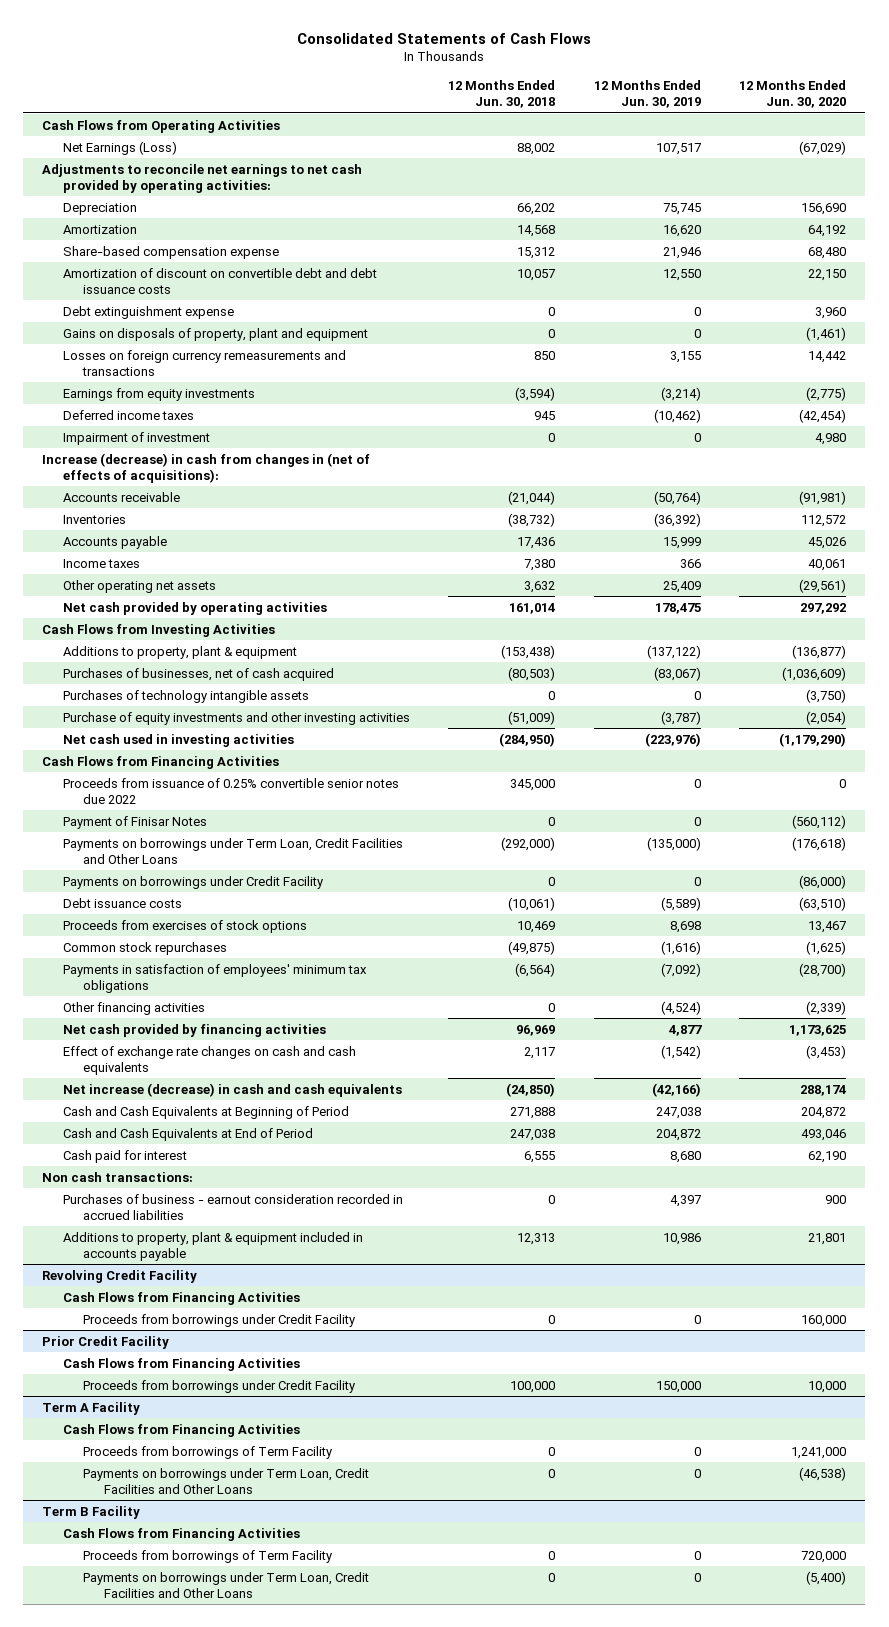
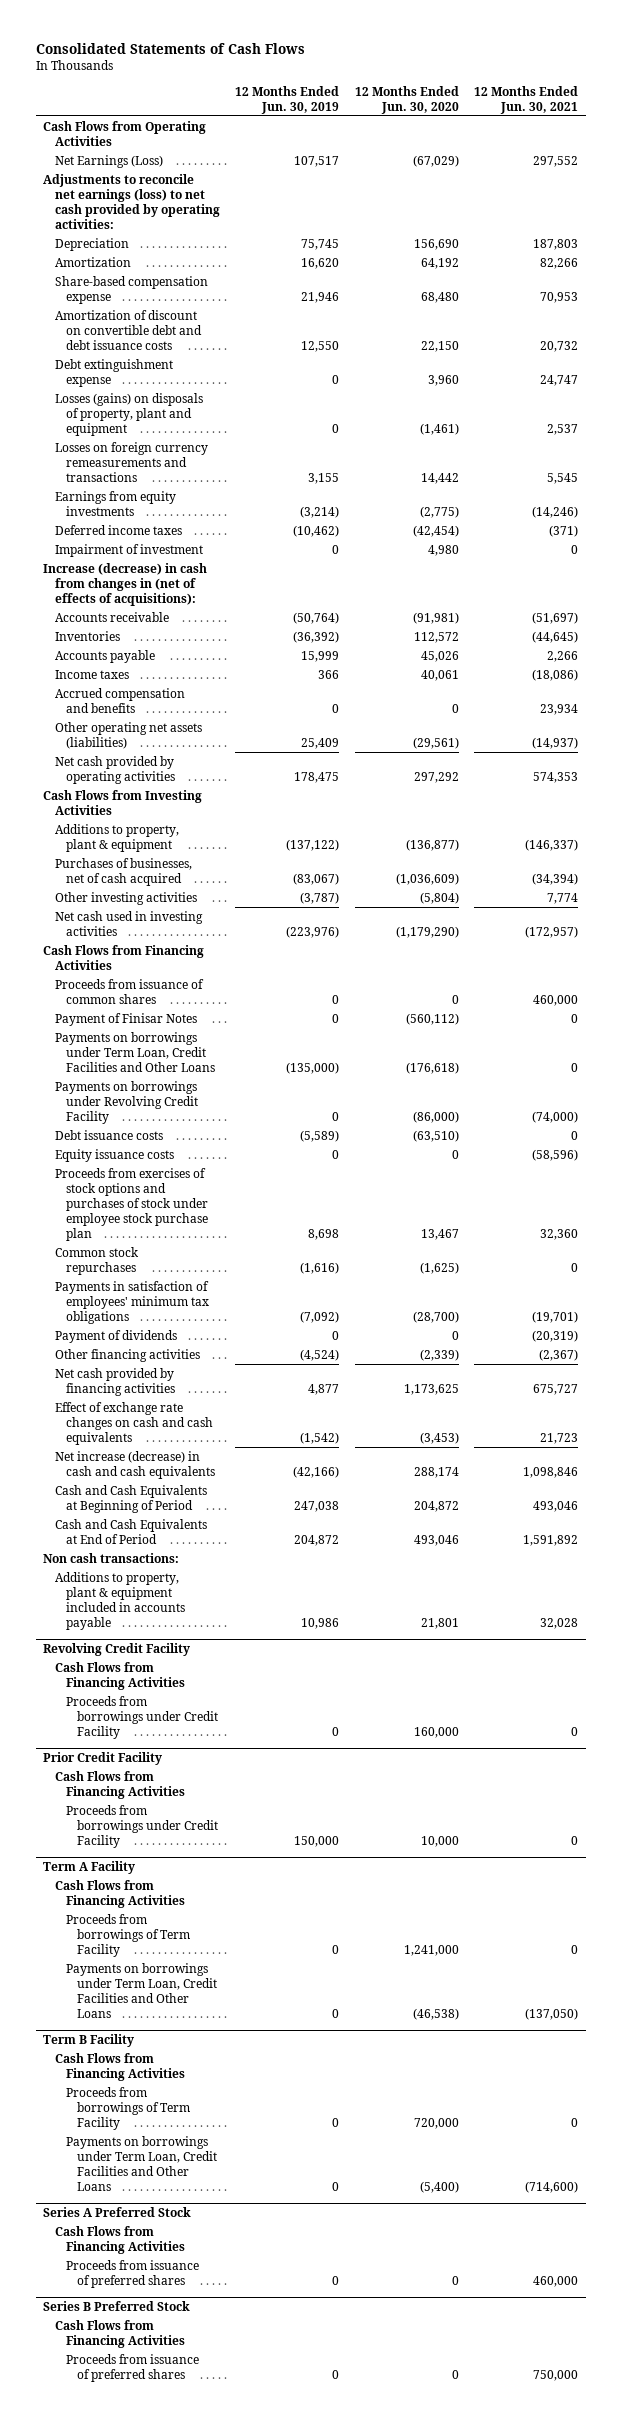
[448,80,556,109] 12 Months Ended Jun. 30, 2018 -> none
none -> [474,85,579,114] 12 Months Ended Jun. 30, 2021
[42,163,363,193] Adjustments to reconcile net earnings to net cash provided by operating activities: -> [43,173,220,230] Adjustments to reconcile net earnings (loss) to net cash provided by operating activities:
[62,327,368,341] Gains on disposals of property, plant and equipment -> [54,392,203,436] Losses (gains) on disposals of property, plant and equipment
none -> [54,687,185,713] Accrued compensation and benefits
[62,579,216,593] Other operating net assets -> [54,721,202,749] Other operating net assets (liabilities)
[62,689,309,703] Purchases of technology intangible assets -> none
[62,711,410,725] Purchase of equity investments and other investing activities -> [54,891,197,905] Other investing activities
[806,710,847,725] (2,054) -> [419,891,459,904] (5,804)
[62,777,399,804] Proceeds from issuance of 0.25% convertible senior notes due 2022 -> none
none -> [54,978,204,1004] Proceeds from issuance of common shares
[62,875,323,889] Payments on borrowings under Credit Facility -> [54,1080,198,1124] Payments on borrowings under Revolving Credit Facility
none -> [54,1148,174,1162] Equity issuance costs
[62,919,307,933] Proceeds from exercises of stock options -> [54,1167,208,1242] Proceeds from exercises of stock options and purchases of stock under employee stock purchase plan
none -> [54,1329,177,1343] Payment of dividends
[62,1149,187,1163] Cash paid for interest -> none
[62,1193,403,1220] Purchases of business - earnout consideration recorded in accrued liabilities -> none
none -> [43,2207,192,2218] Series A Preferred Stock
none -> [54,2225,185,2254] Cash Flows from Financing Activities
none -> [65,2259,199,2288] Proceeds from issuance of preferred shares
none -> [43,2301,191,2312] Series B Preferred Stock
none -> [54,2319,185,2348] Cash Flows from Financing Activities
none -> [65,2353,199,2382] Proceeds from issuance of preferred shares

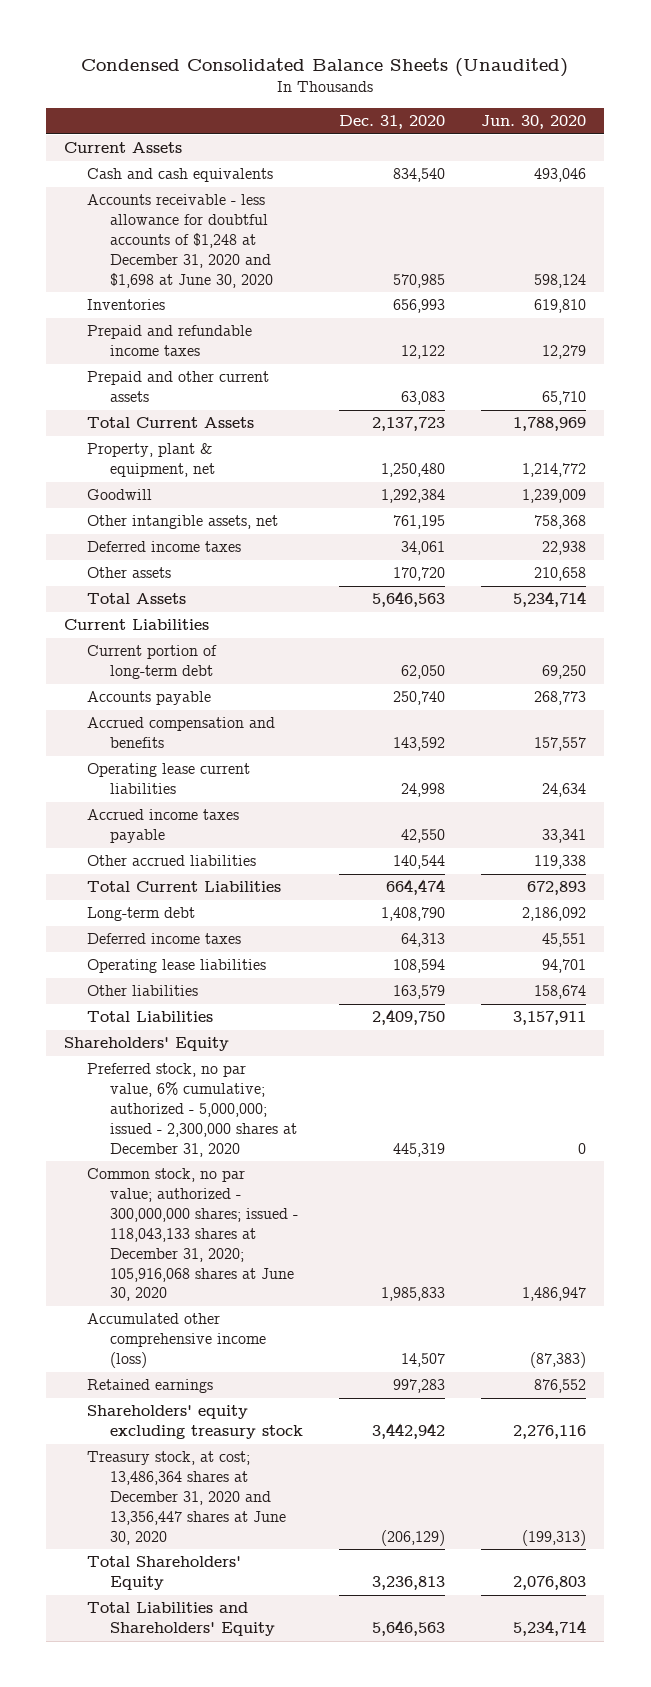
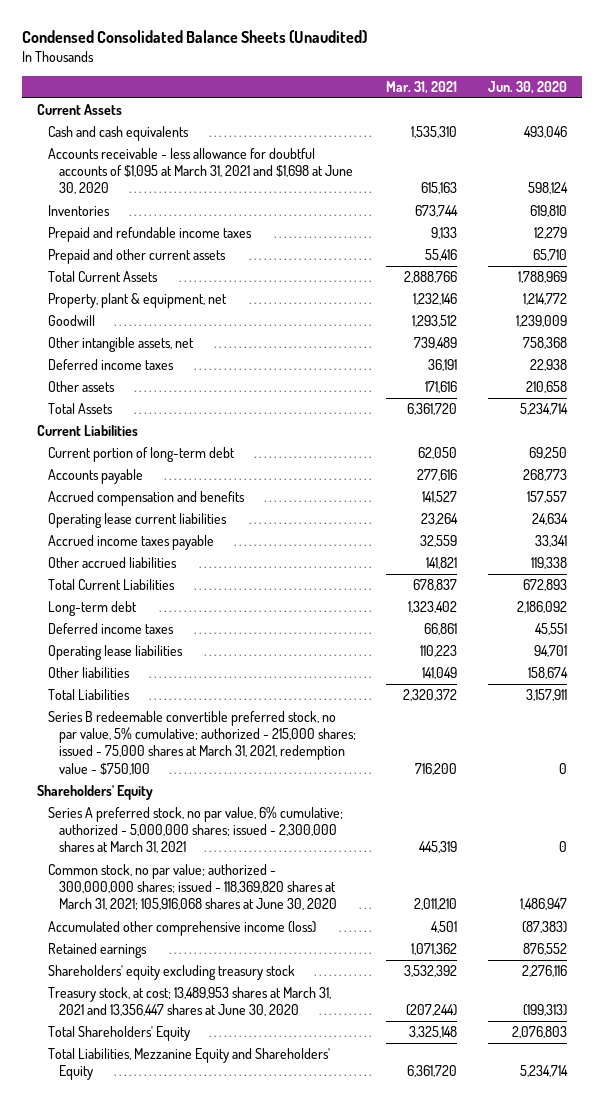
[338,115,445,130] Dec. 31, 2020 -> none
none -> [386,80,458,94] Mar. 31, 2021
[87,194,273,288] Accounts receivable - less allowance for doubtful accounts of $1,248 at December 31, 2020 and $1,698 at June 30, 2020 -> [47,148,353,195] Accounts receivable - less allowance for doubtful accounts of $1,095 at March 31, 2021 and $1,698 at June 30, 2020
none -> [47,711,356,775] Series B redeemable convertible preferred stock, no par value, 5% cumulative; authorized - 215,000 shares; issued - 75,000 shares at March 31, 2021, redemption value - $750,100
[87,1063,297,1157] Preferred stock, no par value, 6% cumulative; authorized - 5,000,000; issued - 2,300,000 shares at December 31, 2020 -> [47,806,343,854] Series A preferred stock, no par value, 6% cumulative; authorized - 5,000,000 shares; issued - 2,300,000 shares at March 31, 2021
[87,1168,298,1302] Common stock, no par value; authorized - 300,000,000 shares; issued - 118,043,133 shares at December 31, 2020; 105,916,068 shares at June 30, 2020 -> [47,864,337,911] Common stock, no par value; authorized - 300,000,000 shares; issued - 118,369,820 shares at March 31, 2021; 105,916,068 shares at June 30, 2020
[87,1451,286,1545] Treasury stock, at cost; 13,486,364 shares at December 31, 2020 and 13,356,447 shares at June 30, 2020 -> [47,987,331,1017] Treasury stock, at cost; 13,489,953 shares at March 31, 2021 and 13,356,447 shares at June 30, 2020
[87,1602,275,1637] Total Liabilities and Shareholders' Equity -> [47,1048,330,1081] Total Liabilities, Mezzanine Equity and Shareholders' Equity

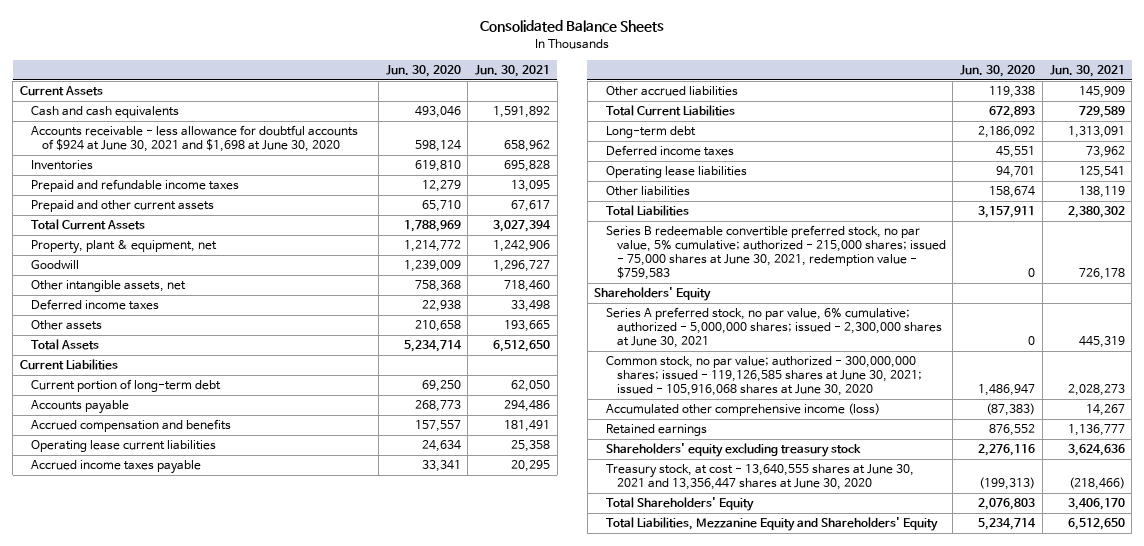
[21,30,367,44] Condensed Consolidated Balance Sheets (Unaudited) -> [480,20,665,33] Consolidated Balance Sheets
[386,80,458,94] Mar. 31, 2021 -> none
none -> [474,65,550,78] Jun. 30, 2021
[47,148,353,195] Accounts receivable - less allowance for doubtful accounts of $1,095 at March 31, 2021 and $1,698 at June 30, 2020 -> [31,125,359,153] Accounts receivable - less allowance for doubtful accounts of $924 at June 30, 2021 and $1,698 at June 30, 2020
[47,711,356,775] Series B redeemable convertible preferred stock, no par value, 5% cumulative; authorized - 215,000 shares; issued - 75,000 shares at March 31, 2021, redemption value - $750,100 -> [605,225,946,281] Series B redeemable convertible preferred stock, no par value, 5% cumulative; authorized - 215,000 shares; issued - 75,000 shares at June 30, 2021, redemption value - $759,583
[47,806,343,854] Series A preferred stock, no par value, 6% cumulative; authorized - 5,000,000 shares; issued - 2,300,000 shares at March 31, 2021 -> [605,307,942,349] Series A preferred stock, no par value, 6% cumulative; authorized - 5,000,000 shares; issued - 2,300,000 shares at June 30, 2021
[47,864,337,911] Common stock, no par value; authorized - 300,000,000 shares; issued - 118,369,820 shares at March 31, 2021; 105,916,068 shares at June 30, 2020 -> [605,356,922,397] Common stock, no par value; authorized - 300,000,000 shares; issued - 119,126,585 shares at June 30, 2021; issued - 105,916,068 shares at June 30, 2020
[47,987,331,1017] Treasury stock, at cost; 13,489,953 shares at March 31, 2021 and 13,356,447 shares at June 30, 2020 -> [605,464,914,491] Treasury stock, at cost - 13,640,555 shares at June 30, 2021 and 13,356,447 shares at June 30, 2020

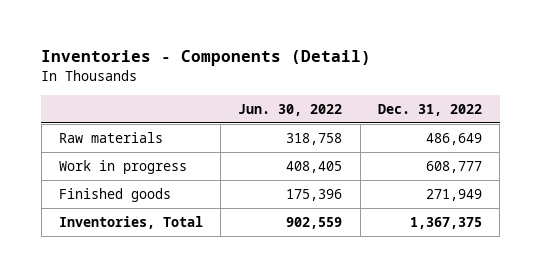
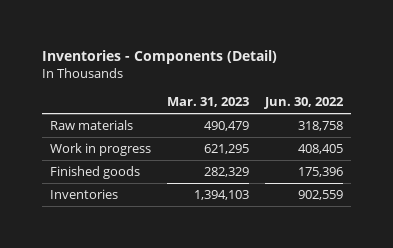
[378,103,483,116] Dec. 31, 2022 -> none
none -> [167,97,250,108] Mar. 31, 2023
[58,216,203,230] Inventories, Total -> [49,188,118,199] Inventories

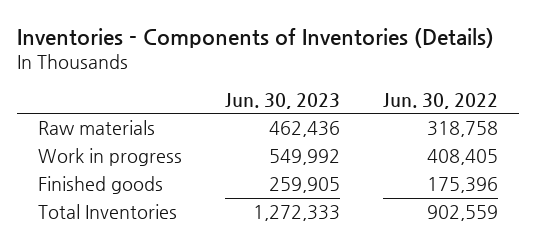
[41,50,277,65] Inventories - Components (Detail) -> [16,28,494,49] Inventories - Components of Inventories (Details)
[167,97,250,108] Mar. 31, 2023 -> none
none -> [224,92,340,109] Jun. 30, 2023
[49,188,118,199] Inventories -> [37,204,177,220] Total Inventories

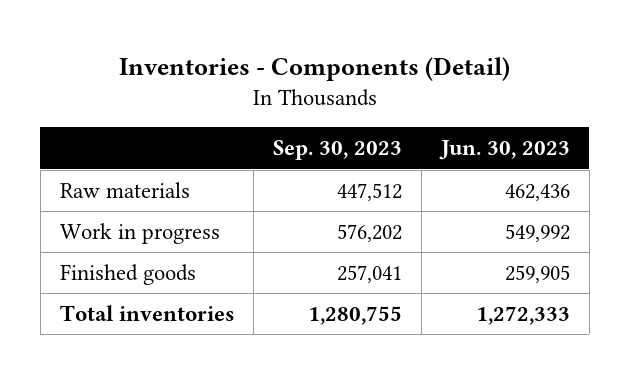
[16,28,494,49] Inventories - Components of Inventories (Details) -> [118,56,510,81] Inventories - Components (Detail)
[382,92,498,109] Jun. 30, 2022 -> none
none -> [273,140,403,161] Sep. 30, 2023
[37,204,177,220] Total Inventories -> [59,304,235,321] Total inventories

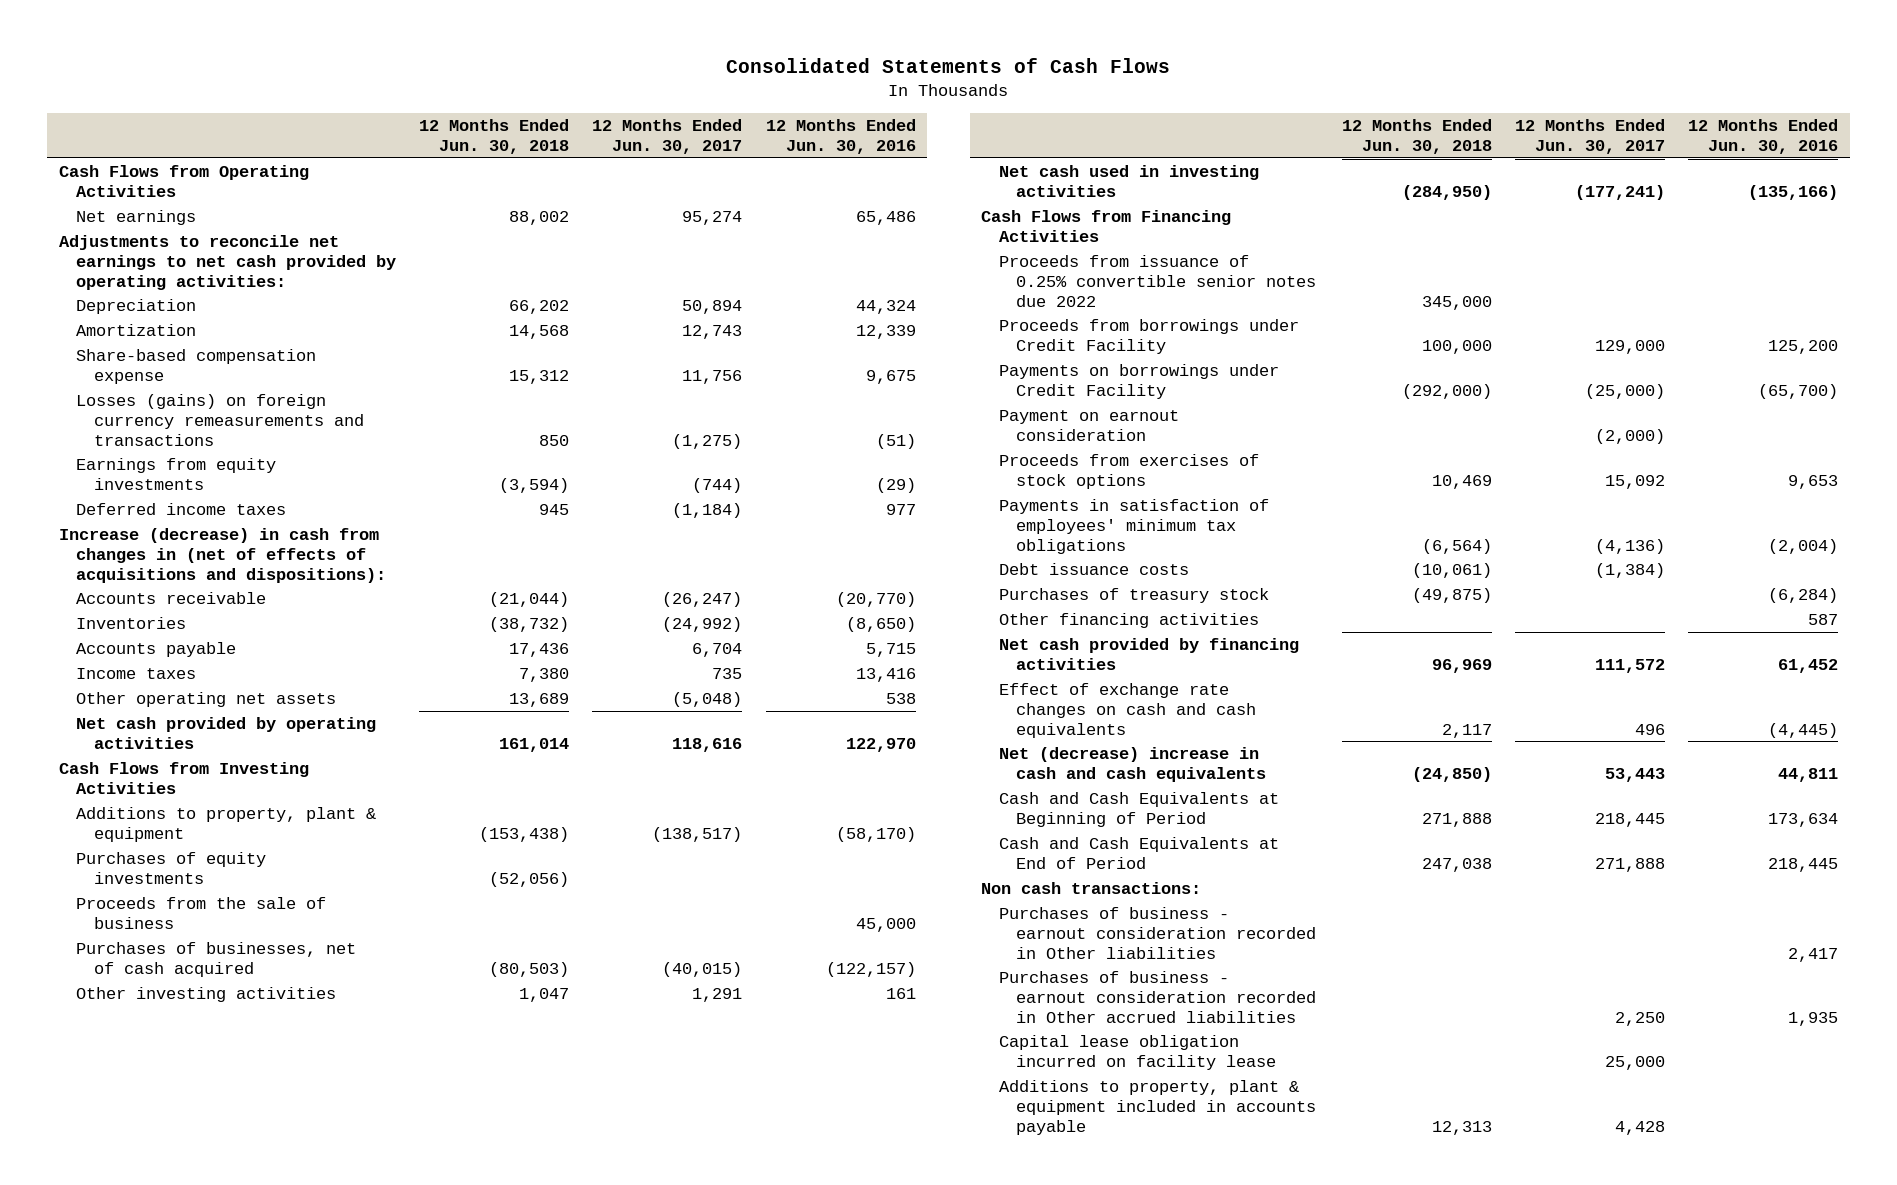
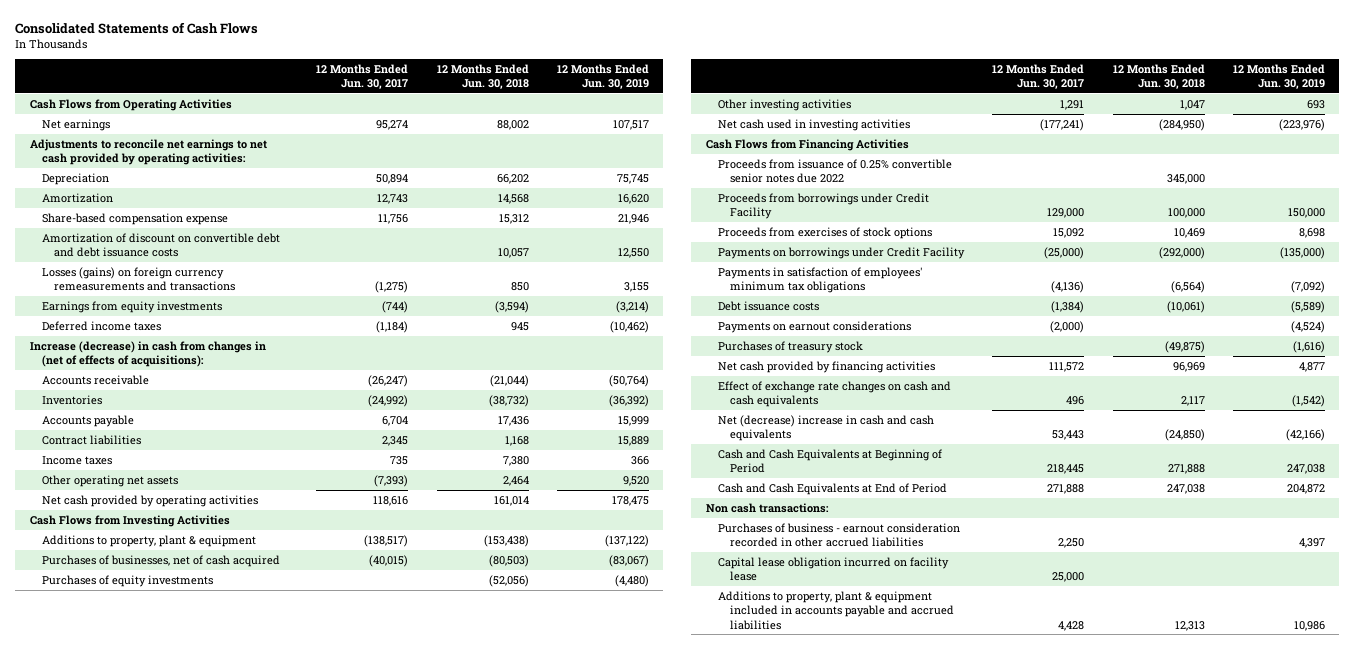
[765,118,916,154] 12 Months Ended Jun. 30, 2016 -> none
none -> [557,63,650,90] 12 Months Ended Jun. 30, 2019
none -> [41,232,280,258] Amortization of discount on convertible debt and debt issuance costs
[58,528,387,583] Increase (decrease) in cash from changes in (net of effects of acquisitions and dispositions): -> [29,340,266,368] Increase (decrease) in cash from changes in (net of effects of acquisitions):
none -> [41,434,141,445] Contract liabilities
[509,693,570,708] 13,689 -> [502,475,529,486] 2,464
[672,692,743,708] (5,048) -> [374,474,409,487] (7,393)
[76,897,327,929] Proceeds from the sale of business -> none
[76,852,267,884] Purchases of equity investments -> [41,574,213,587] Purchases of equity investments
[998,410,1179,441] Payment on earnout consideration -> none
[998,364,1279,399] Payments on borrowings under Credit Facility -> [717,246,965,259] Payments on borrowings under Credit Facility
none -> [717,320,911,333] Payments on earnout considerations
[998,613,1259,629] Other financing activities -> none
[998,907,1317,959] Purchases of business - earnout consideration recorded in Other liabilities -> none
[998,971,1317,1023] Purchases of business - earnout consideration recorded in Other accrued liabilities -> [717,522,960,548] Purchases of business - earnout consideration recorded in other accrued liabilities
[998,1080,1317,1135] Additions to property, plant & equipment included in accounts payable -> [717,590,954,630] Additions to property, plant & equipment included in accounts payable and accrued liabilities

